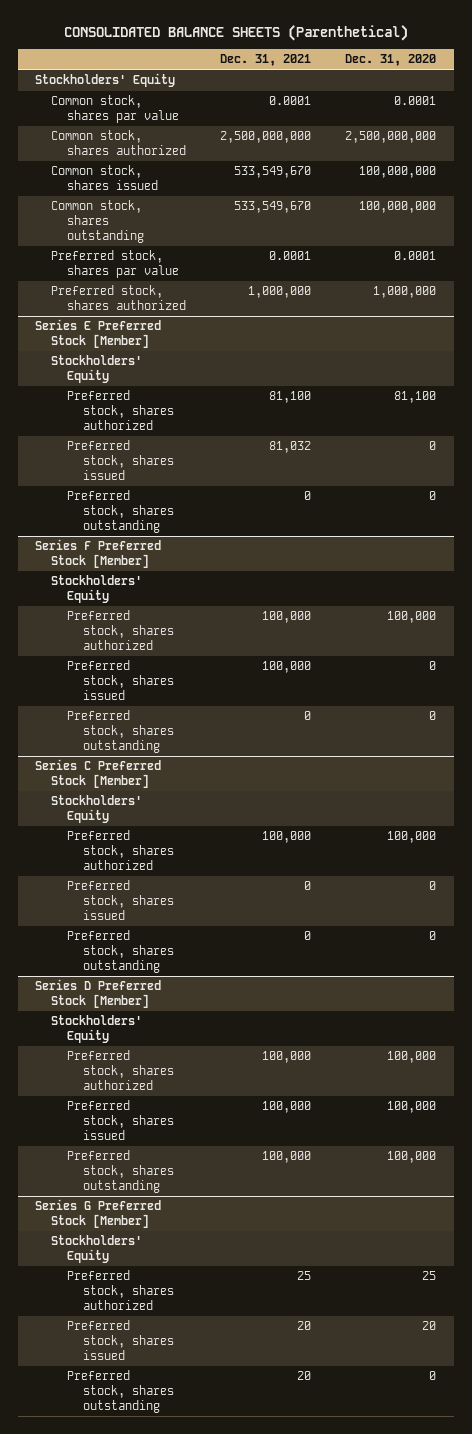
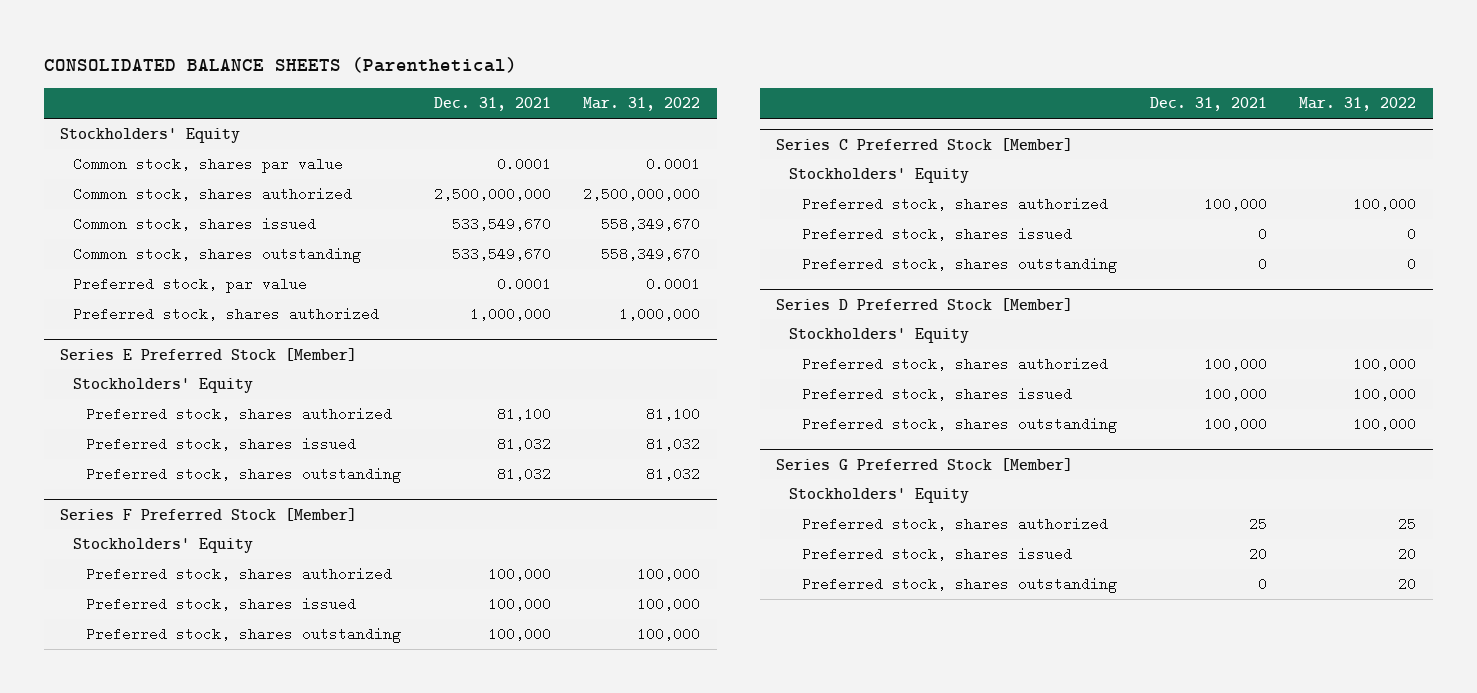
[345,53,437,66] Dec. 31, 2020 -> none
none -> [583,97,701,112] Mar. 31, 2022
[51,250,180,279] Preferred stock, shares par value -> [73,277,308,294] Preferred stock, par value
[304,491,312,501] 0 -> [496,467,551,482] 81,032
[304,711,312,721] 0 -> [487,627,551,642] 100,000
[297,1371,312,1381] 20 -> [1257,577,1267,592] 0

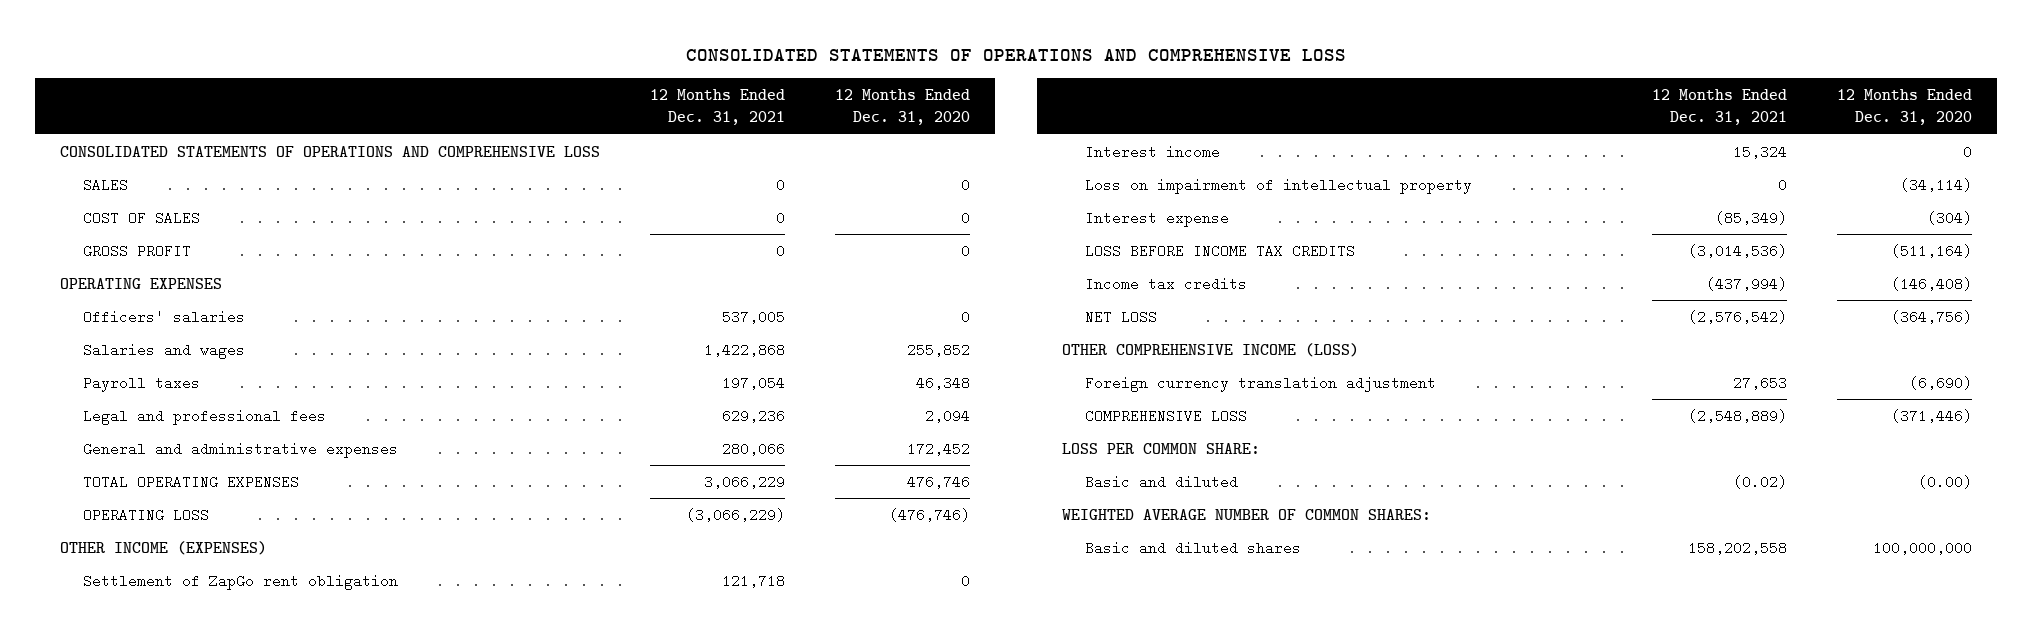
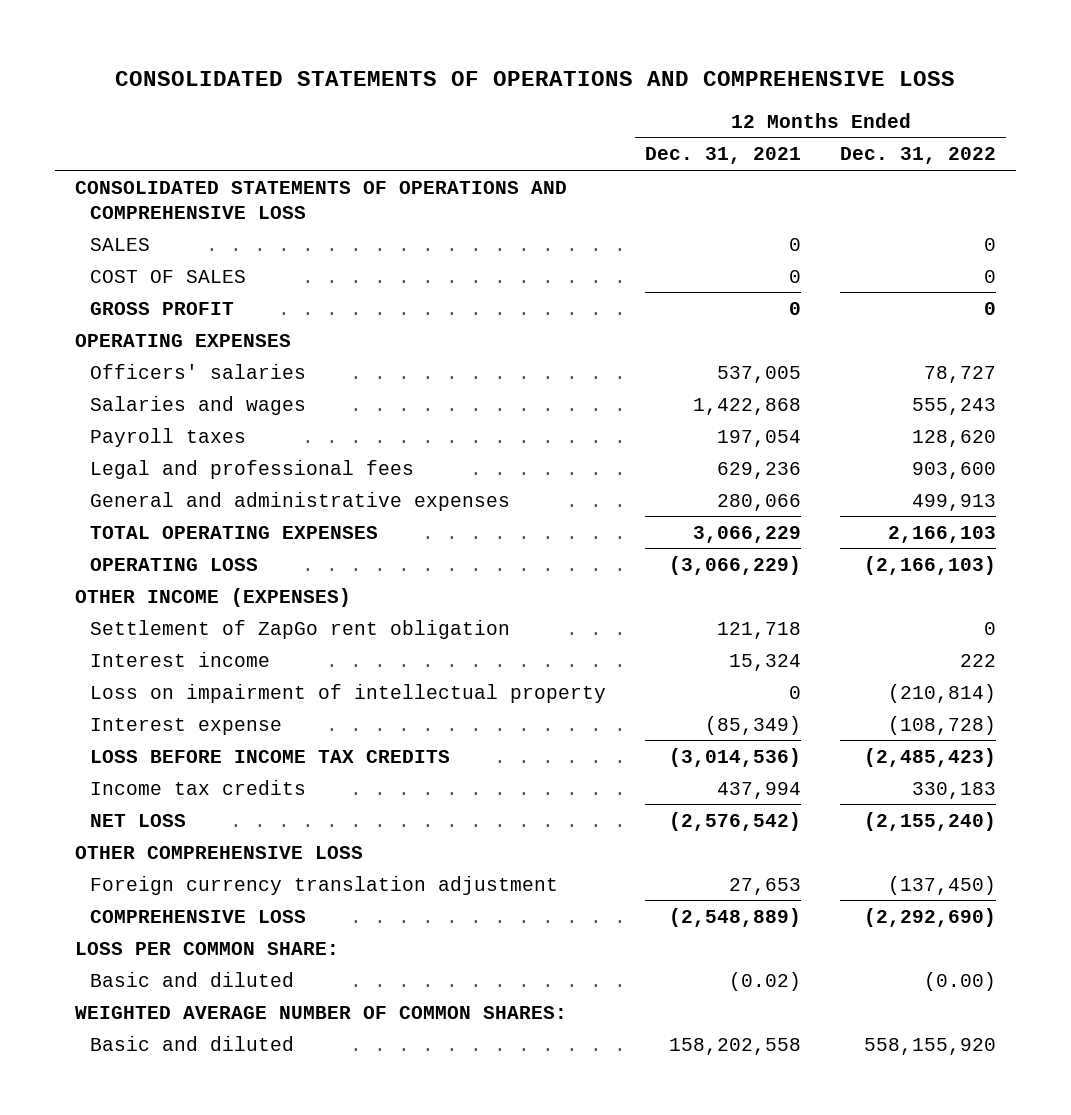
[834,89,970,126] 12 Months Ended Dec. 31, 2020 -> none
none -> [840,147,997,165] Dec. 31, 2022
[1705,276,1787,291] (437,994) -> [717,781,802,799] 437,994
[1061,342,1359,357] OTHER COMPREHENSIVE INCOME (LOSS) -> [74,845,363,859] OTHER COMPREHENSIVE LOSS
[1085,540,1302,555] Basic and diluted shares -> [90,1035,295,1051] Basic and diluted

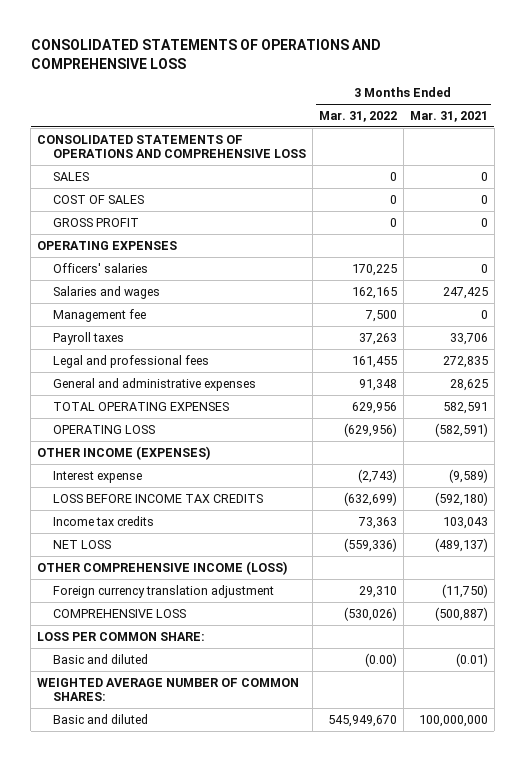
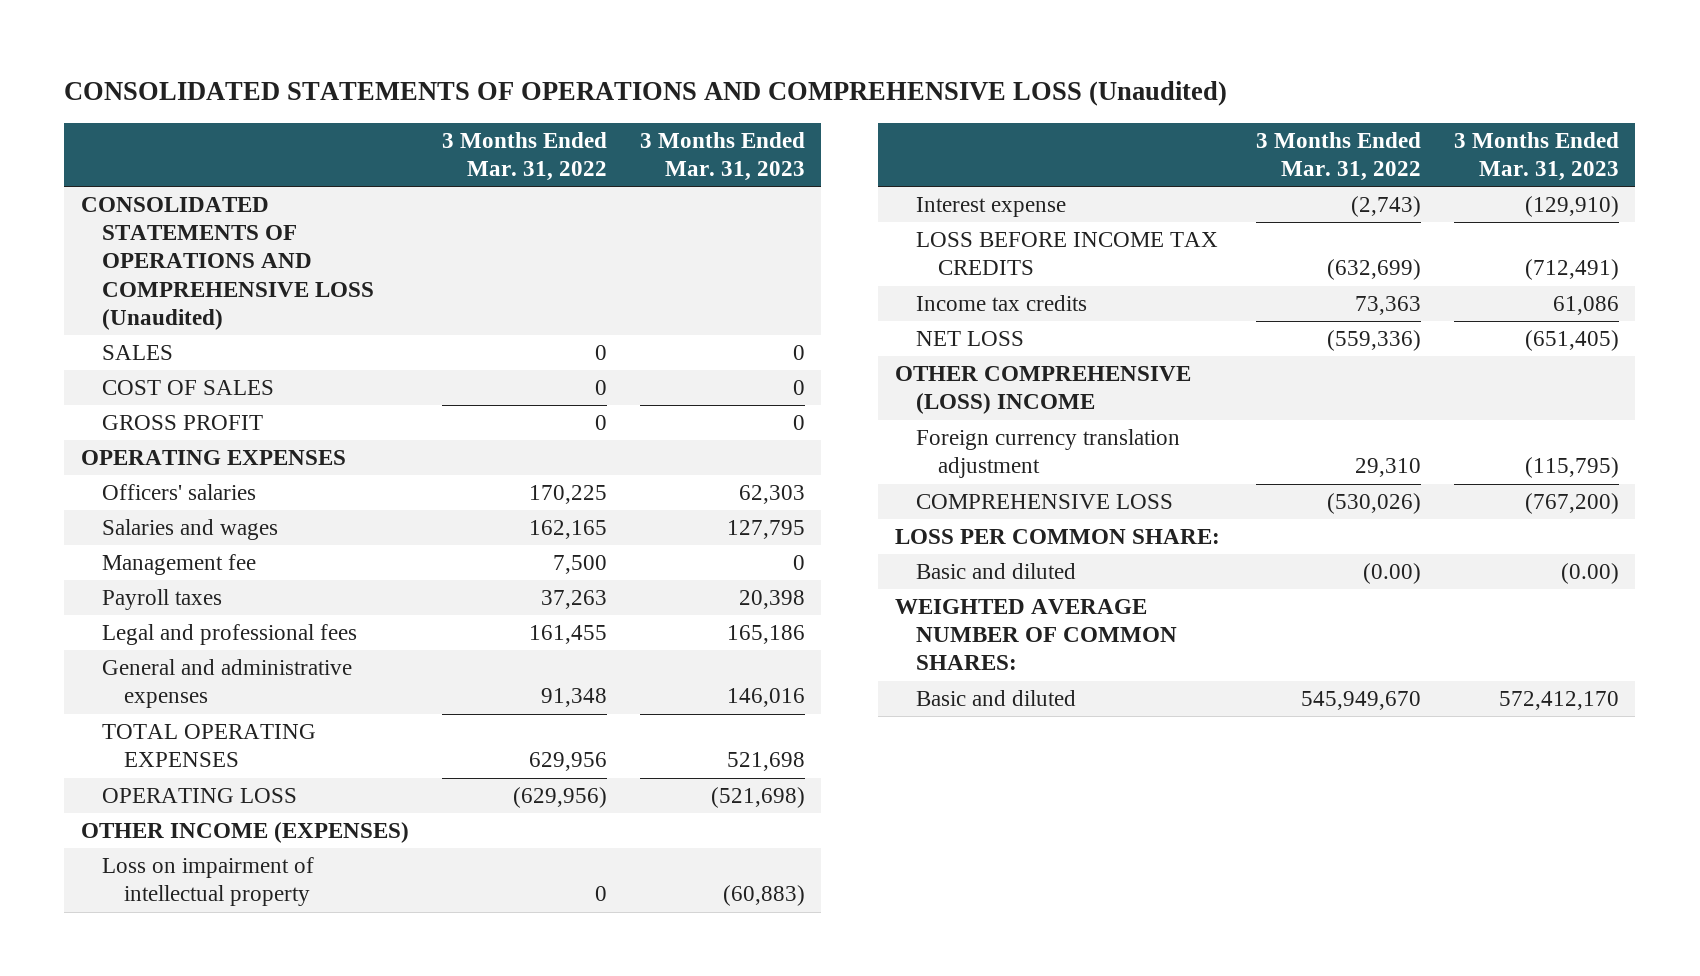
[30,39,381,70] CONSOLIDATED STATEMENTS OF OPERATIONS AND COMPREHENSIVE LOSS -> [64,80,1228,106] CONSOLIDATED STATEMENTS OF OPERATIONS AND COMPREHENSIVE LOSS (Unaudited)
[409,110,488,122] Mar. 31, 2021 -> none
none -> [639,131,805,181] 3 Months Ended Mar. 31, 2023
[37,134,307,159] CONSOLIDATED STATEMENTS OF OPERATIONS AND COMPREHENSIVE LOSS -> [80,197,375,330] CONSOLIDATED STATEMENTS OF OPERATIONS AND COMPREHENSIVE LOSS (Unaudited)
none -> [102,857,315,907] Loss on impairment of intellectual property
[37,560,288,575] OTHER COMPREHENSIVE INCOME (LOSS) -> [894,366,1191,415] OTHER COMPREHENSIVE (LOSS) INCOME

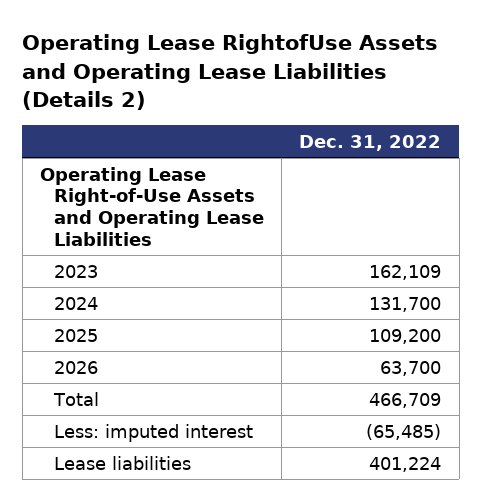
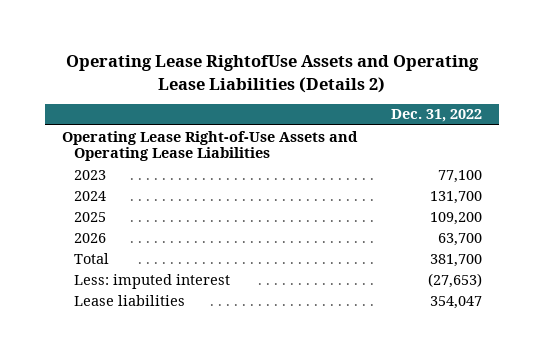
[369,264,442,280] 162,109 -> [437,169,482,183] 77,100
[369,392,442,408] 466,709 -> [429,253,482,267] 381,700
[366,423,442,440] (65,485) -> [427,272,482,288] (27,653)
[369,456,442,472] 401,224 -> [429,295,482,309] 354,047

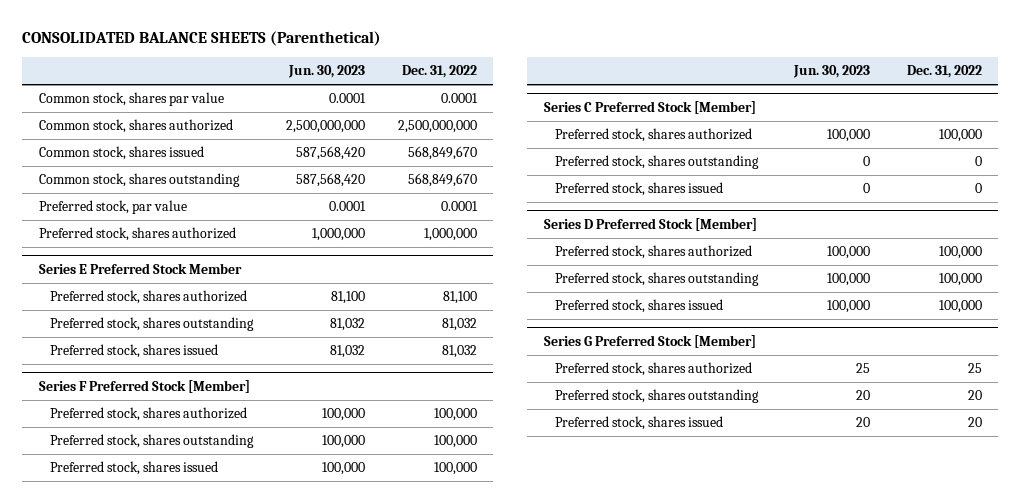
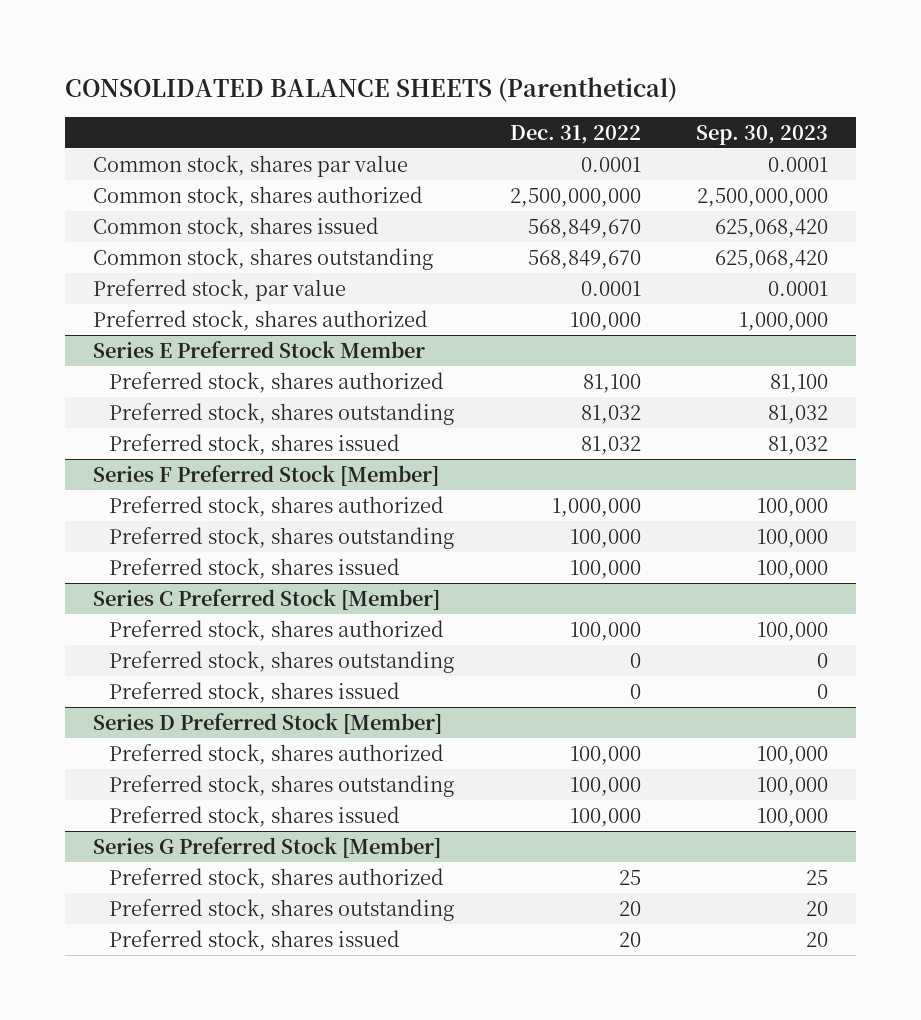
[287,65,365,79] Jun. 30, 2023 -> none
none -> [695,124,828,145] Sep. 30, 2023
[423,228,477,242] 1,000,000 -> [569,311,641,331] 100,000
[433,408,477,422] 100,000 -> [551,497,641,517] 1,000,000

